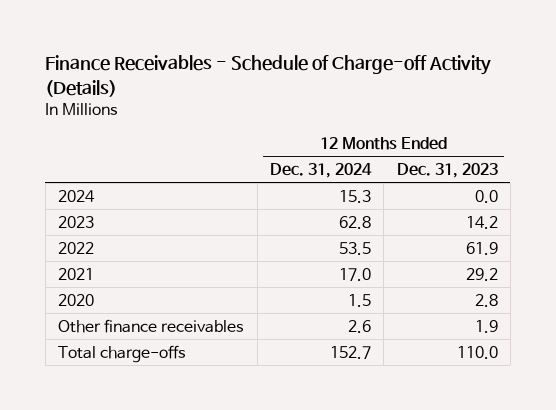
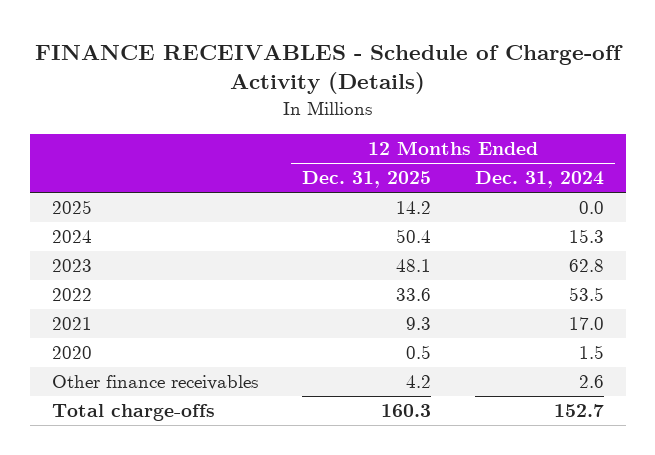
[45,55,492,97] Finance Receivables - Schedule of Charge-off Activity (Details) -> [34,44,623,95] FINANCE RECEIVABLES - Schedule of Charge-off Activity (Details)
[396,162,498,178] Dec. 31, 2023 -> none
none -> [301,171,431,189] Dec. 31, 2025
none -> [51,200,92,215] 2025

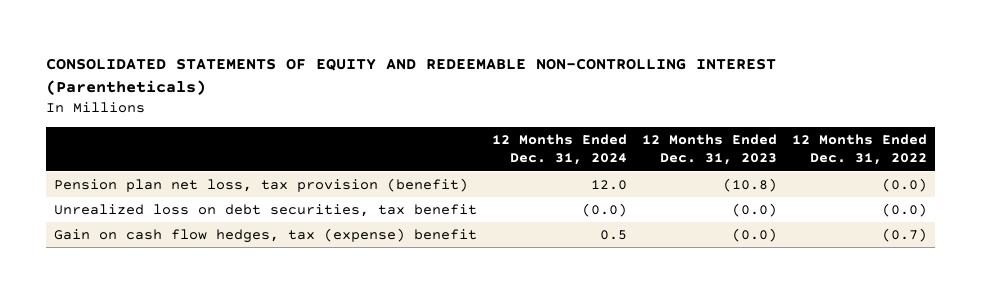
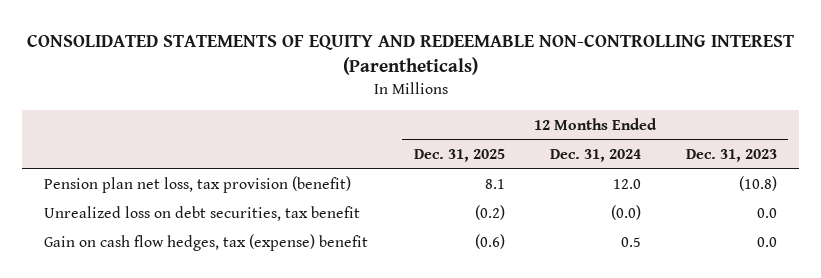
[792,133,928,166] 12 Months Ended Dec. 31, 2022 -> none
none -> [413,148,505,162] Dec. 31, 2025
[731,202,777,217] (0.0) -> [756,207,777,218] 0.0
[731,227,777,242] (0.0) -> [756,236,777,247] 0.0

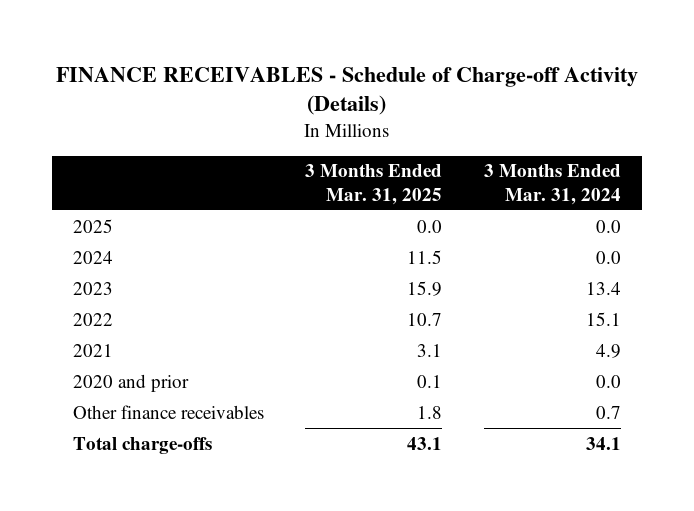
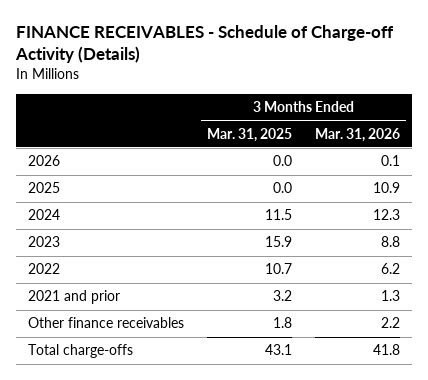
[484,164,622,205] 3 Months Ended Mar. 31, 2024 -> none
none -> [315,127,401,142] Mar. 31, 2026
none -> [27,155,60,167] 2026
[72,343,113,357] 2021 -> none
[72,373,189,392] 2020 and prior -> [27,290,120,305] 2021 and prior
[417,374,443,388] 0.1 -> [272,290,292,302] 3.2

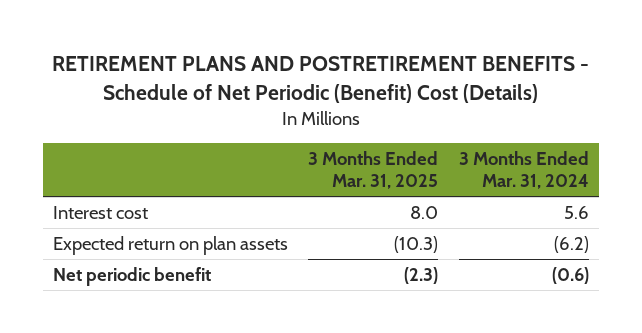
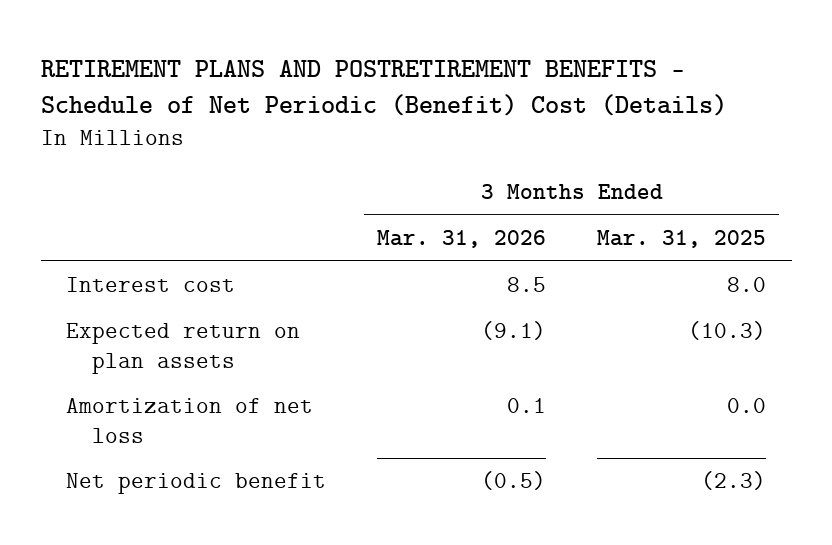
[458,150,589,190] 3 Months Ended Mar. 31, 2024 -> none
none -> [377,229,547,248] Mar. 31, 2026
none -> [66,398,314,443] Amortization of net loss

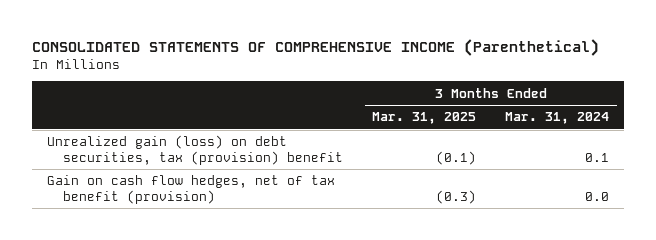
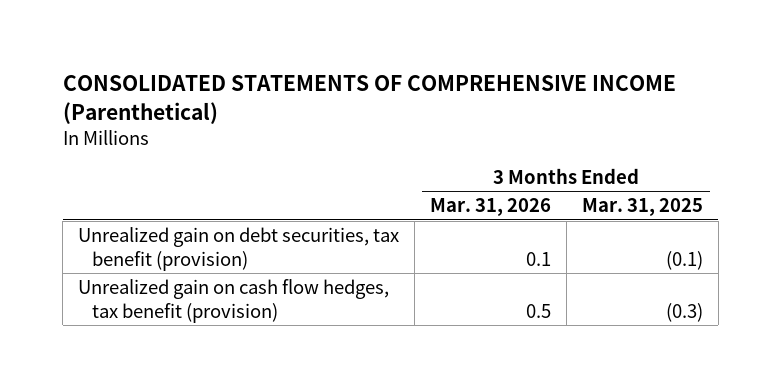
[505,112,610,125] Mar. 31, 2024 -> none
none -> [429,198,551,217] Mar. 31, 2026
[46,135,343,165] Unrealized gain (loss) on debt securities, tax (provision) benefit -> [78,226,400,271] Unrealized gain on debt securities, tax benefit (provision)
[46,175,335,204] Gain on cash flow hedges, net of tax benefit (provision) -> [78,278,390,323] Unrealized gain on cash flow hedges, tax benefit (provision)

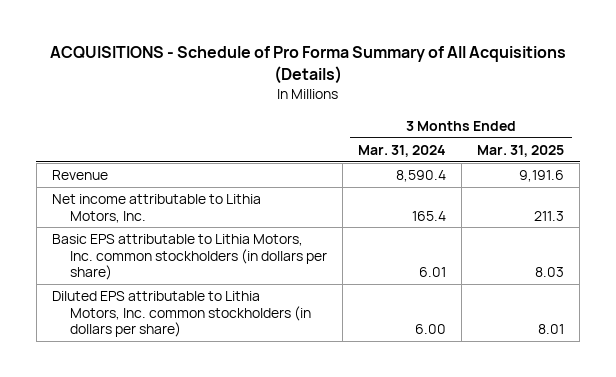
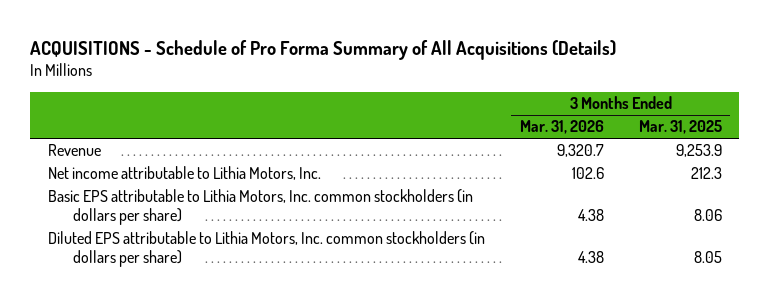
[357,144,446,157] Mar. 31, 2024 -> none
none -> [519,120,604,135] Mar. 31, 2026
[519,170,565,183] 9,191.6 -> [675,144,722,158] 9,253.9
[534,210,565,221] 211.3 -> [690,167,722,180] 212.3
[535,266,565,277] 8.03 -> [693,209,722,222] 8.06
[538,323,565,334] 8.01 -> [693,251,722,264] 8.05

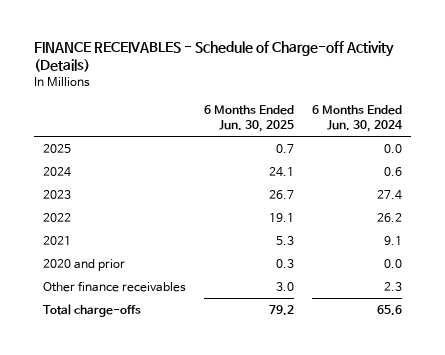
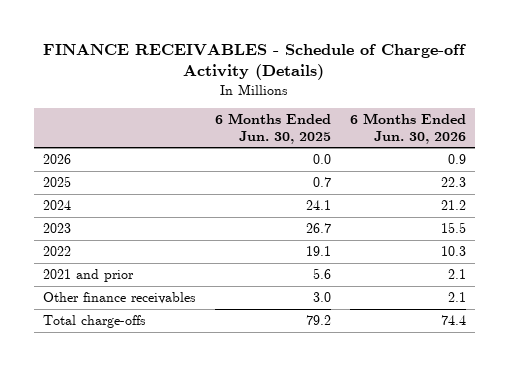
[312,104,404,132] 6 Months Ended Jun. 30, 2024 -> none
none -> [349,113,466,144] 6 Months Ended Jun. 30, 2026
none -> [43,154,72,165] 2026
[42,235,71,245] 2021 -> none
[42,258,125,271] 2020 and prior -> [43,269,135,283] 2021 and prior
[275,258,294,268] 0.3 -> [312,268,331,280] 5.6

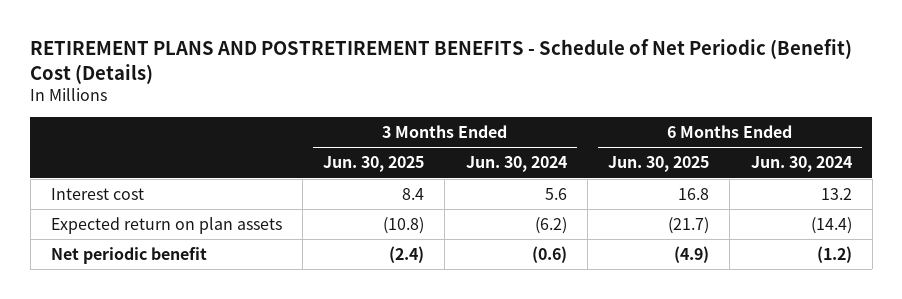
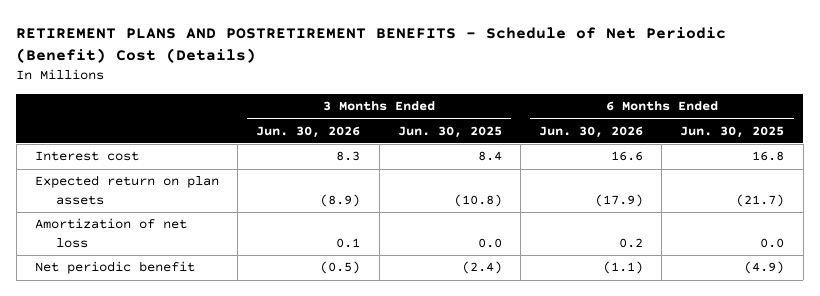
[465,156,567,173] Jun. 30, 2024 -> none
[750,156,852,173] Jun. 30, 2024 -> none
none -> [256,125,361,138] Jun. 30, 2026
none -> [539,125,644,138] Jun. 30, 2026
none -> [35,218,188,248] Amortization of net loss

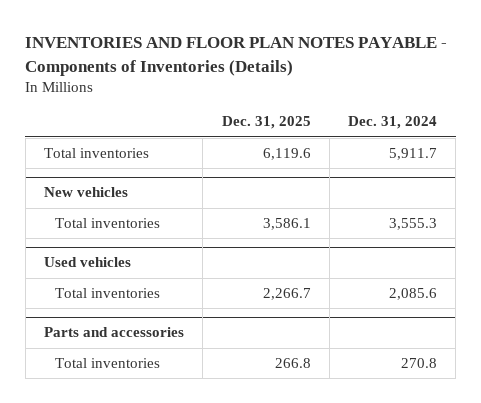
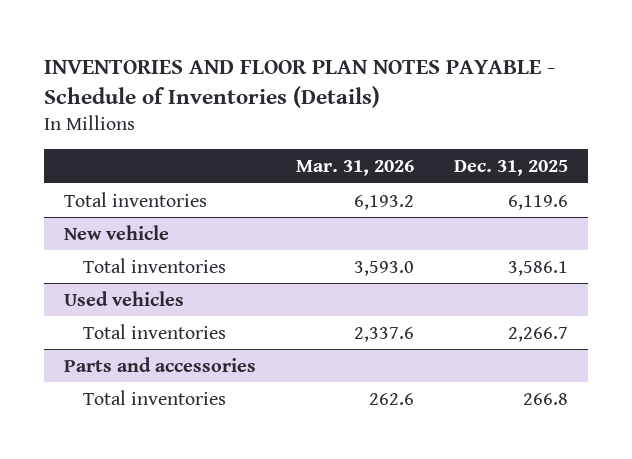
[25,37,448,76] INVENTORIES AND FLOOR PLAN NOTES PAYABLE - Components of Inventories (Details) -> [43,59,555,108] INVENTORIES AND FLOOR PLAN NOTES PAYABLE - Schedule of Inventories (Details)
[347,116,437,130] Dec. 31, 2024 -> none
none -> [296,160,415,177] Mar. 31, 2026
[44,187,129,198] New vehicles -> [63,224,169,240] New vehicle

